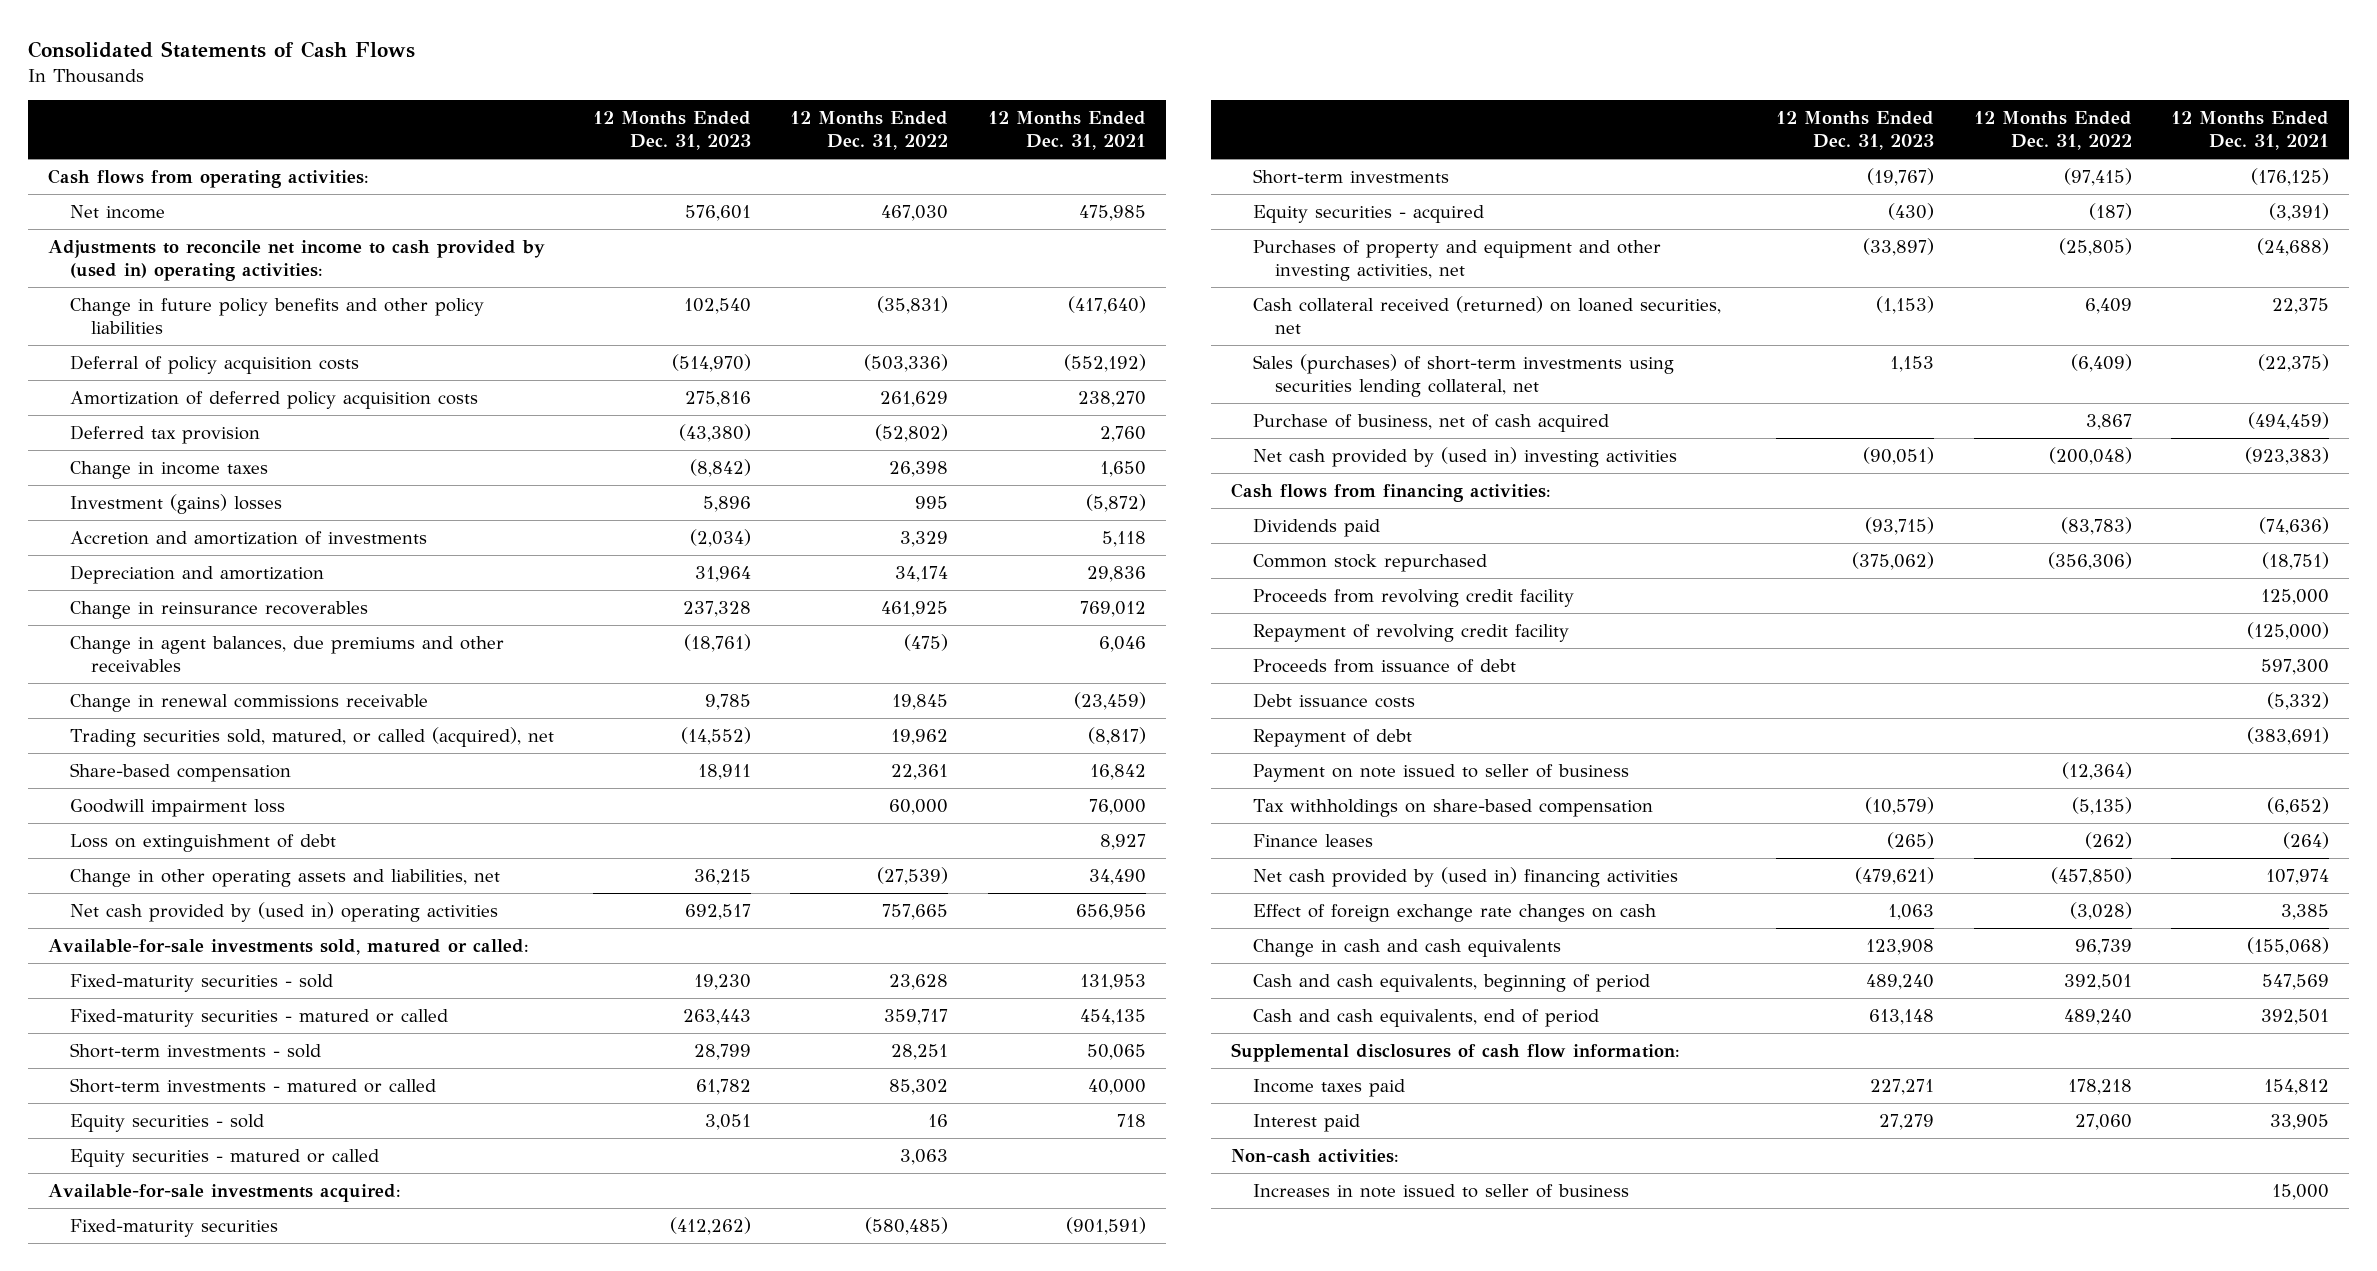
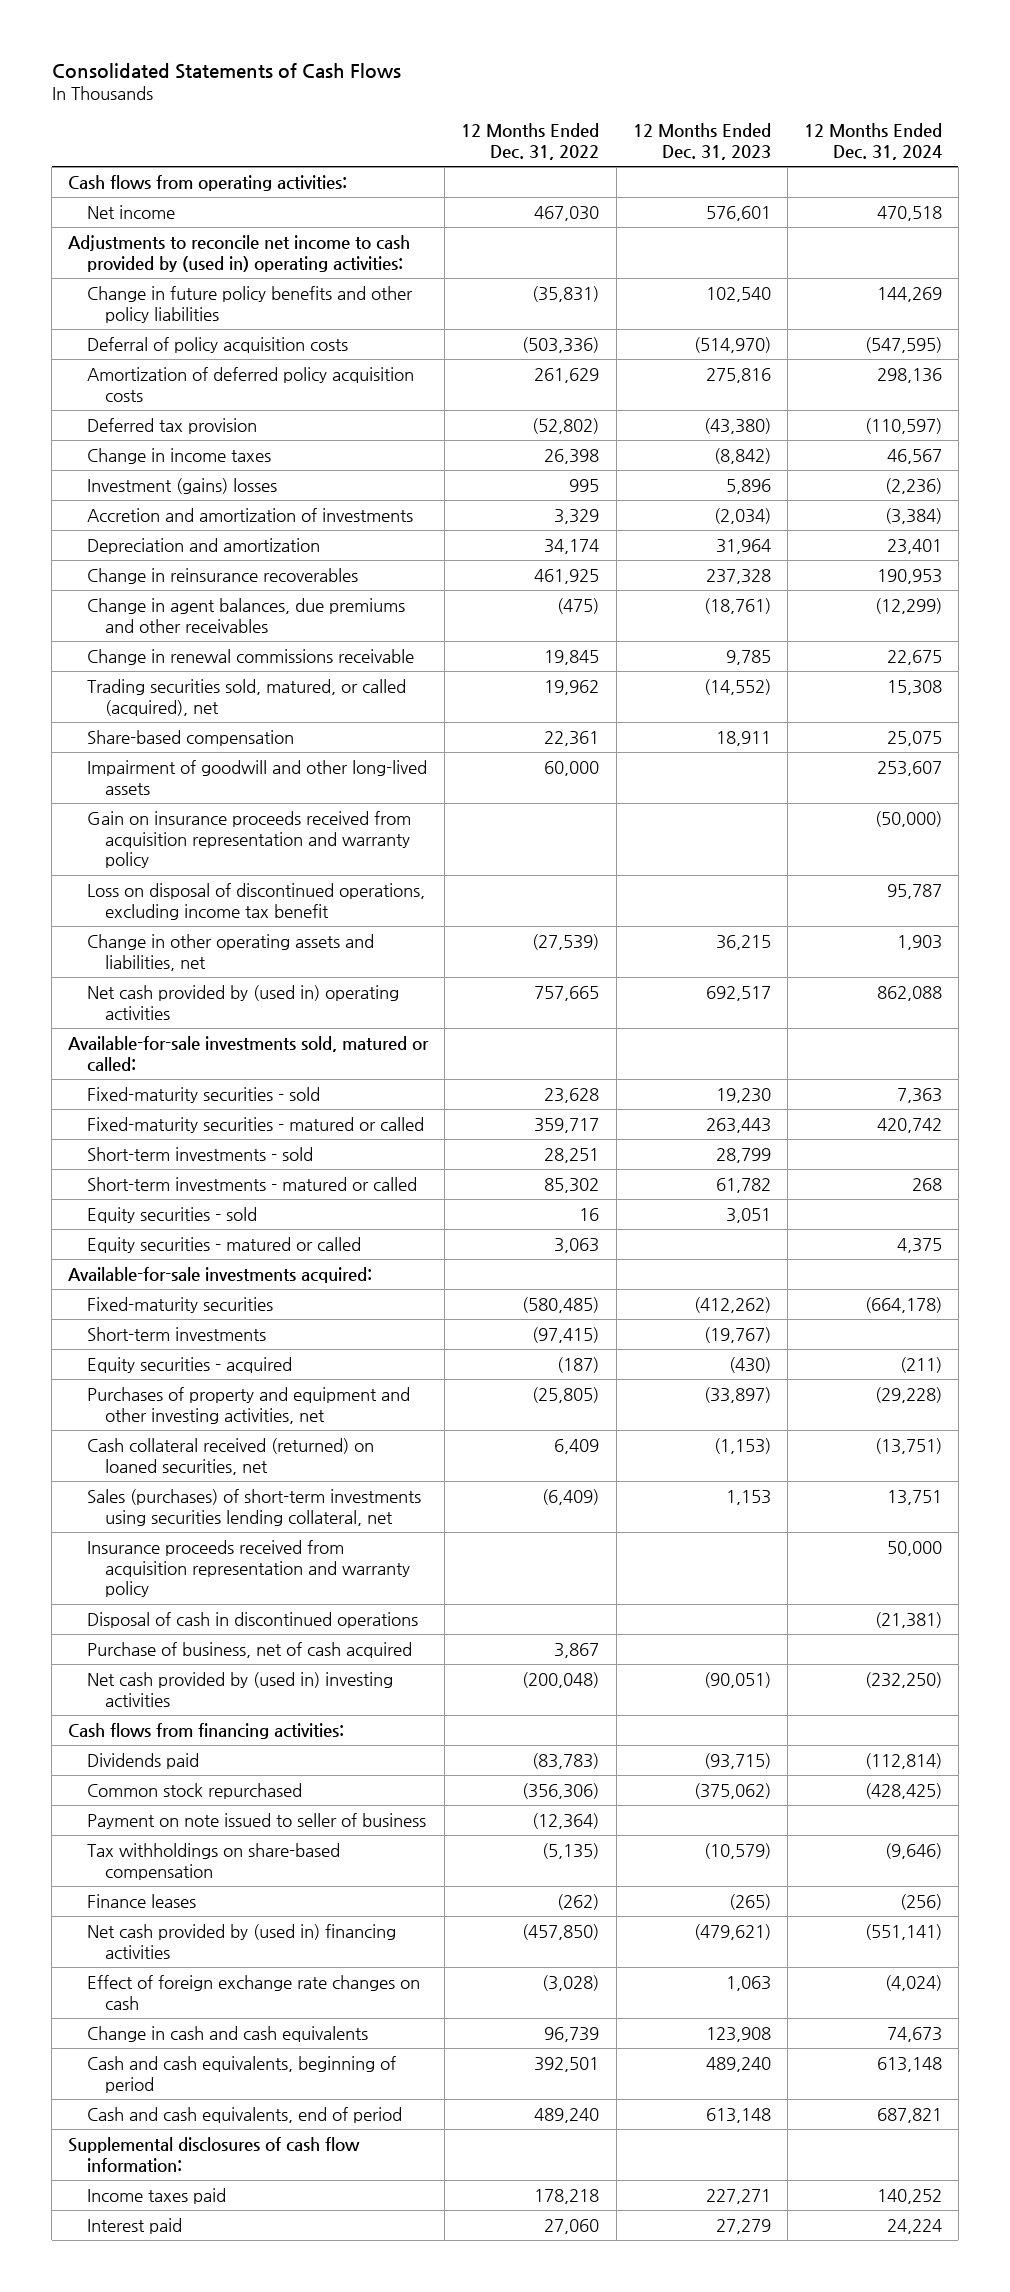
[987,110,1146,151] 12 Months Ended Dec. 31, 2021 -> none
none -> [803,122,942,160] 12 Months Ended Dec. 31, 2024
[69,798,285,817] Goodwill impairment loss -> none
[69,833,336,852] Loss on extinguishment of debt -> none
none -> [86,759,427,795] Impairment of goodwill and other long-lived assets
none -> [86,810,411,869] Gain on insurance proceeds received from acquisition representation and warranty policy
none -> [86,882,425,920] Loss on disposal of discontinued operations, excluding income tax benefit
none -> [86,1539,411,1598] Insurance proceeds received from acquisition representation and warranty policy
none -> [86,1611,418,1628] Disposal of cash in discontinued operations
[1252,588,1574,607] Proceeds from revolving credit facility -> none
[1252,623,1569,642] Repayment of revolving credit facility -> none
[1252,658,1516,673] Proceeds from issuance of debt -> none
[1252,692,1415,708] Debt issuance costs -> none
[1252,728,1412,747] Repayment of debt -> none
[1231,1148,1400,1163] Non-cash activities: -> none
[1252,1183,1629,1198] Increases in note issued to seller of business -> none

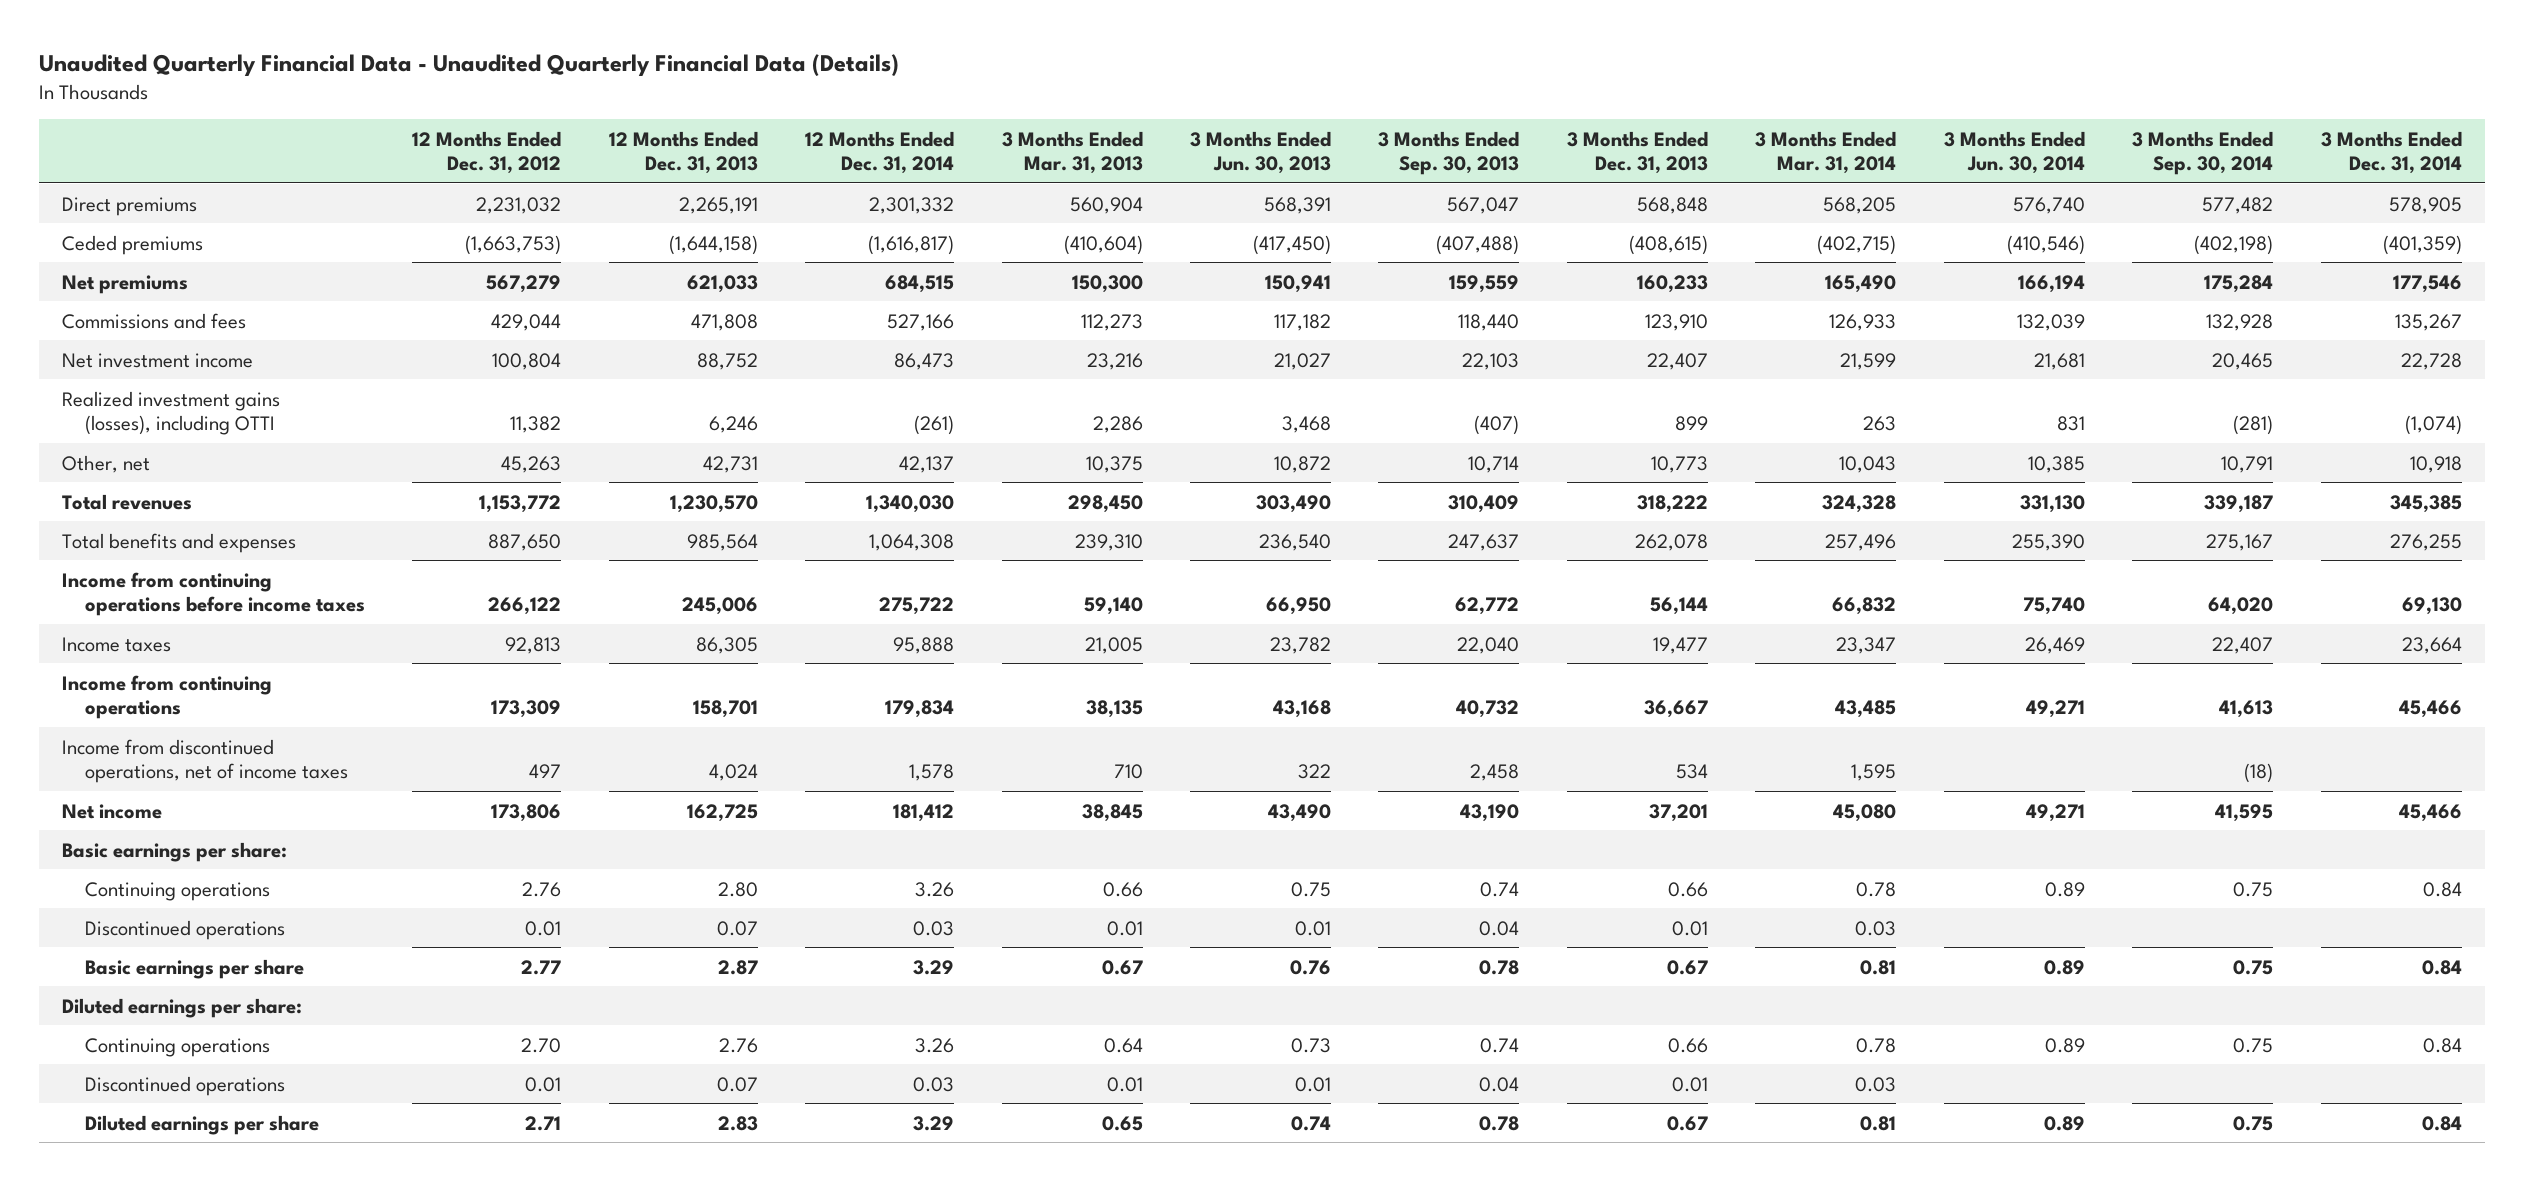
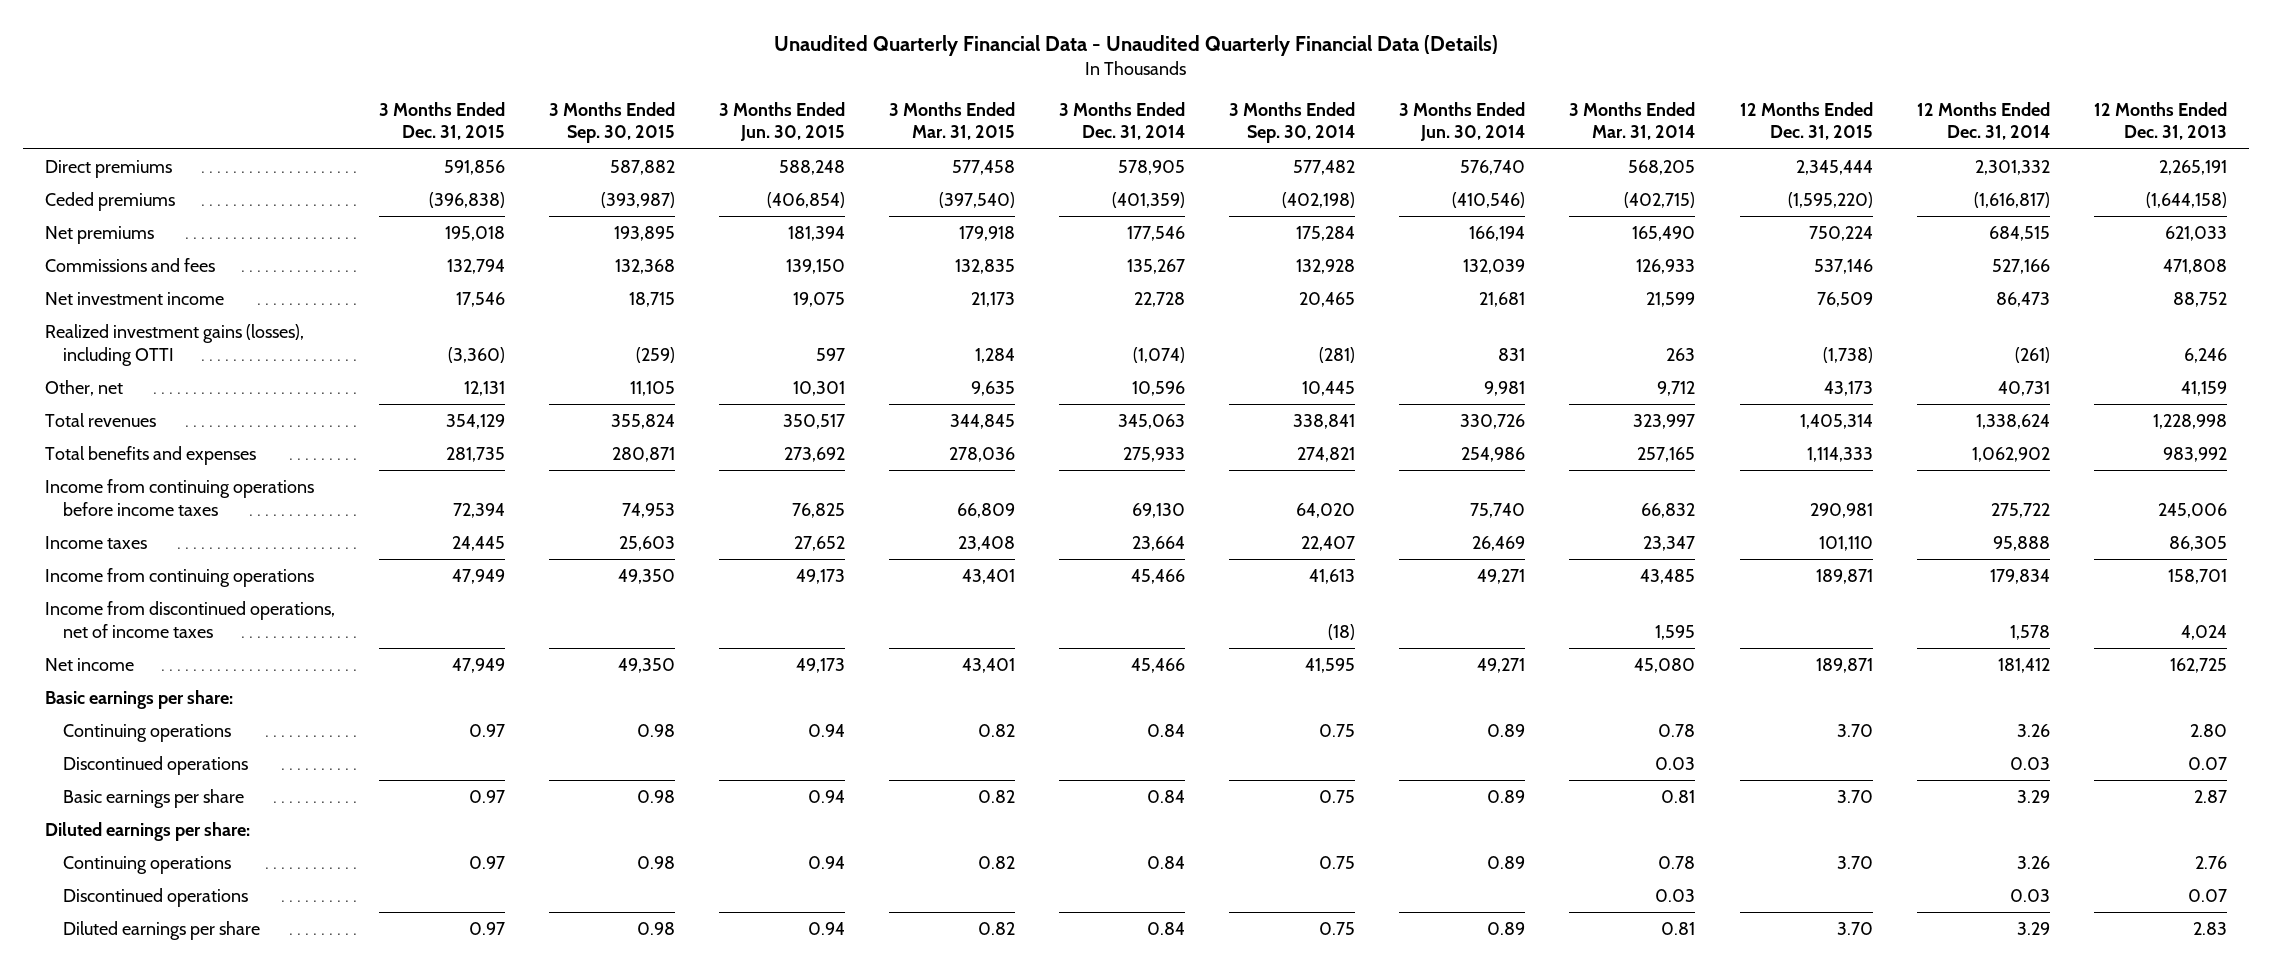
[412,130,562,174] 12 Months Ended Dec. 31, 2012 -> none
[1001,130,1143,174] 3 Months Ended Mar. 31, 2013 -> none
[1190,130,1332,174] 3 Months Ended Jun. 30, 2013 -> none
[1378,130,1520,175] 3 Months Ended Sep. 30, 2013 -> none
[1566,130,1708,174] 3 Months Ended Dec. 31, 2013 -> none
none -> [378,101,505,141] 3 Months Ended Dec. 31, 2015
none -> [548,101,675,144] 3 Months Ended Sep. 30, 2015
none -> [719,101,846,142] 3 Months Ended Jun. 30, 2015
none -> [889,101,1016,141] 3 Months Ended Mar. 31, 2015
none -> [1739,101,1873,141] 12 Months Ended Dec. 31, 2015
[702,455,758,473] 42,731 -> [2180,380,2227,396] 41,159
[899,455,955,473] 42,137 -> [1997,380,2050,396] 40,731
[1839,455,1897,473] 10,043 -> [1657,380,1696,396] 9,712
[2027,455,2085,473] 10,385 -> [1484,380,1526,396] 9,981
[2221,455,2274,473] 10,791 -> [1302,380,1356,396] 10,445
[2409,455,2462,473] 10,918 -> [1132,380,1186,396] 10,596
[669,494,758,513] 1,230,570 -> [2152,413,2227,429] 1,228,998
[866,494,955,513] 1,340,030 -> [1975,413,2050,429] 1,338,624
[1822,494,1897,513] 324,328 -> [1633,413,1696,429] 323,997
[2019,494,2085,513] 331,130 -> [1460,413,1526,429] 330,726
[2204,494,2274,513] 339,187 -> [1293,413,1356,429] 338,841
[2389,494,2462,513] 345,385 -> [1118,413,1186,429] 345,063
[686,533,758,551] 985,564 -> [2162,446,2227,462] 983,992
[869,533,955,551] 1,064,308 -> [1971,446,2050,462] 1,062,902
[1825,533,1897,551] 257,496 -> [1637,446,1696,462] 257,165
[2011,533,2085,551] 255,390 -> [1461,446,1526,462] 254,986
[2206,533,2274,551] 275,167 -> [1297,446,1356,462] 274,821
[2389,533,2462,551] 276,255 -> [1123,446,1186,462] 275,933

